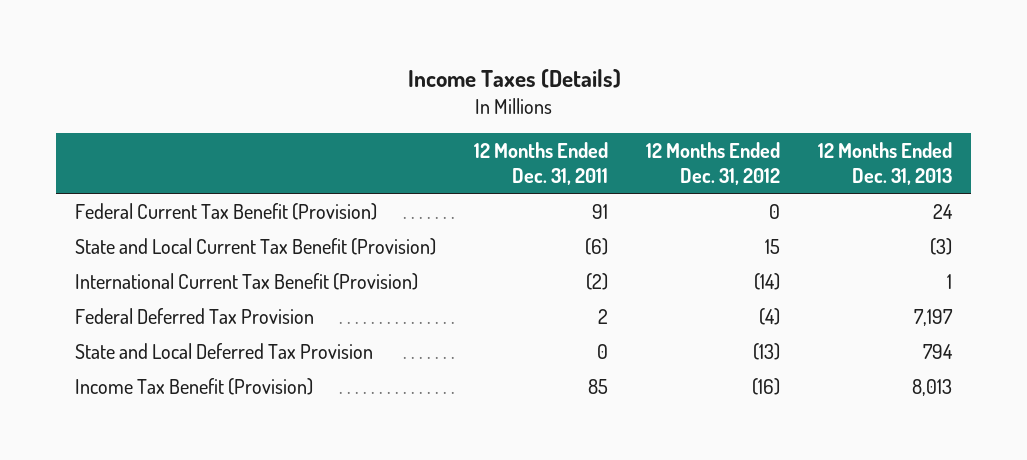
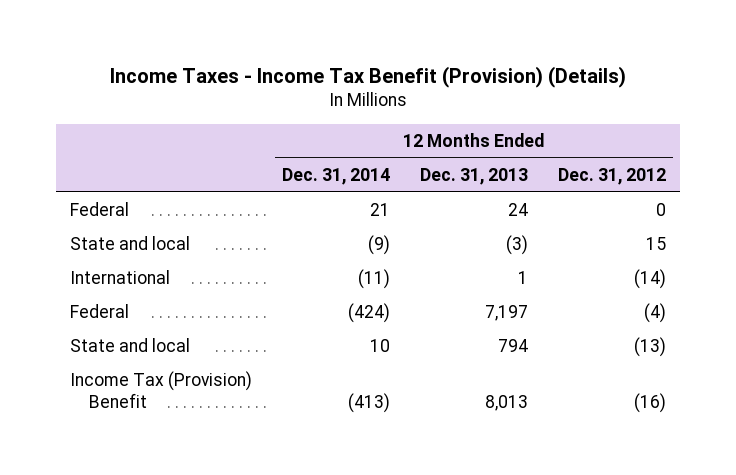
[407,68,621,88] Income Taxes (Details) -> [109,65,626,88] Income Taxes - Income Tax Benefit (Provision) (Details)
[474,142,609,185] 12 Months Ended Dec. 31, 2011 -> none
none -> [282,168,391,186] Dec. 31, 2014
[75,202,378,220] Federal Current Tax Benefit (Provision) -> [70,202,130,217] Federal
[75,237,437,255] State and Local Current Tax Benefit (Provision) -> [70,236,191,251] State and local
[75,272,419,290] International Current Tax Benefit (Provision) -> [70,270,171,285] International
[75,307,315,324] Federal Deferred Tax Provision -> [70,304,130,319] Federal
[75,342,374,359] State and Local Deferred Tax Provision -> [70,338,191,353] State and local
[75,377,314,395] Income Tax Benefit (Provision) -> [70,371,253,408] Income Tax (Provision) Benefit

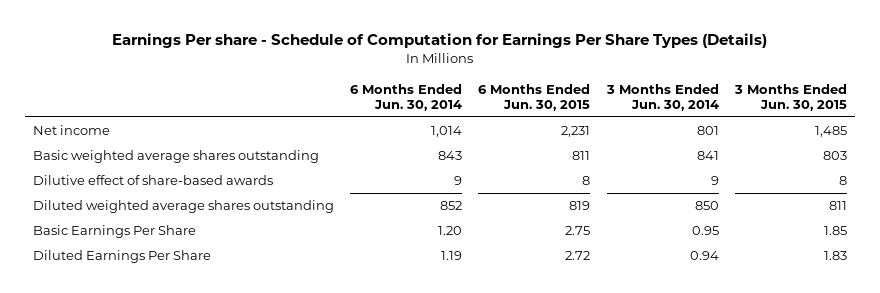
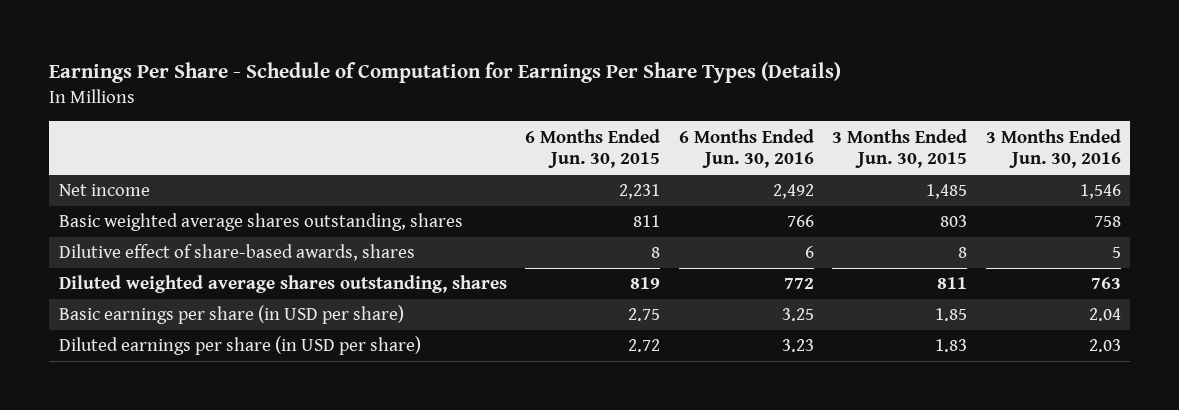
[111,33,767,49] Earnings Per share - Schedule of Computation for Earnings Per Share Types (Details) -> [49,61,842,83] Earnings Per Share - Schedule of Computation for Earnings Per Share Types (Details)
[350,83,463,111] 6 Months Ended Jun. 30, 2014 -> none
[605,83,719,111] 3 Months Ended Jun. 30, 2014 -> none
none -> [678,128,814,169] 6 Months Ended Jun. 30, 2016
none -> [985,128,1121,169] 3 Months Ended Jun. 30, 2016
[33,150,320,164] Basic weighted average shares outstanding -> [58,213,463,232] Basic weighted average shares outstanding, shares
[33,175,274,186] Dilutive effect of share-based awards -> [58,244,415,262] Dilutive effect of share-based awards, shares
[33,200,335,214] Diluted weighted average shares outstanding -> [58,275,507,294] Diluted weighted average shares outstanding, shares
[33,225,197,239] Basic Earnings Per Share -> [58,305,404,325] Basic earnings per share (in USD per share)
[33,250,212,264] Diluted Earnings Per Share -> [58,336,421,356] Diluted earnings per share (in USD per share)

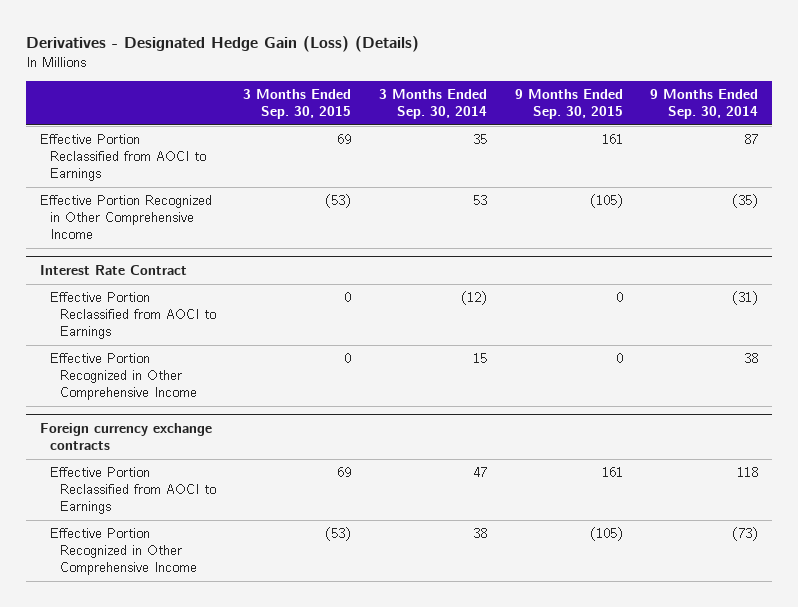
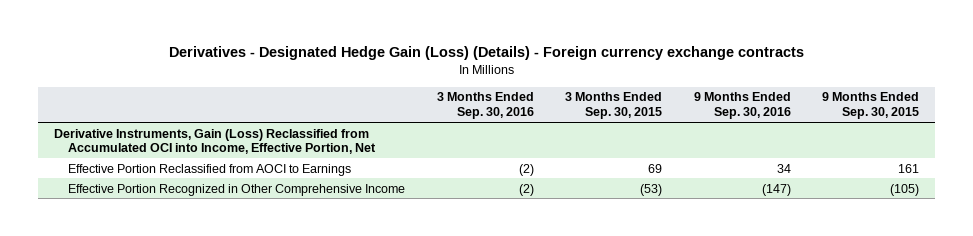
[26,35,420,52] Derivatives - Designated Hedge Gain (Loss) (Details) -> [168,46,804,61] Derivatives - Designated Hedge Gain (Loss) (Details) - Foreign currency exchange contracts
[379,89,488,120] 3 Months Ended Sep. 30, 2014 -> none
[650,89,759,120] 9 Months Ended Sep. 30, 2014 -> none
none -> [436,92,534,120] 3 Months Ended Sep. 30, 2016
none -> [693,92,791,120] 9 Months Ended Sep. 30, 2016
[39,134,206,182] Effective Portion Reclassified from AOCI to Earnings -> none
[39,195,212,240] Effective Portion Recognized in Other Comprehensive Income -> none
[39,264,187,275] Interest Rate Contract -> none
[49,292,216,340] Effective Portion Reclassified from AOCI to Earnings -> none
[49,353,197,401] Effective Portion Recognized in Other Comprehensive Income -> none
[39,422,212,450] Foreign currency exchange contracts -> none
none -> [53,128,376,155] Derivative Instruments, Gain (Loss) Reclassified from Accumulated OCI into Income, Effective Portion, Net

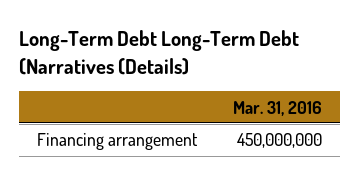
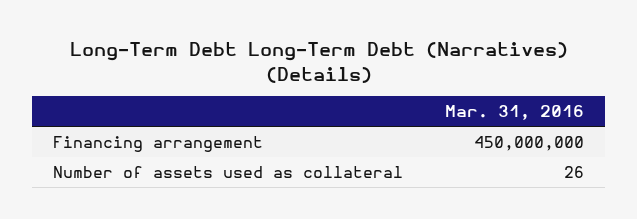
[19,30,300,75] Long-Term Debt Long-Term Debt (Narratives (Details) -> [69,42,568,83] Long-Term Debt Long-Term Debt (Narratives) (Details)
none -> [52,165,403,178] Number of assets used as collateral

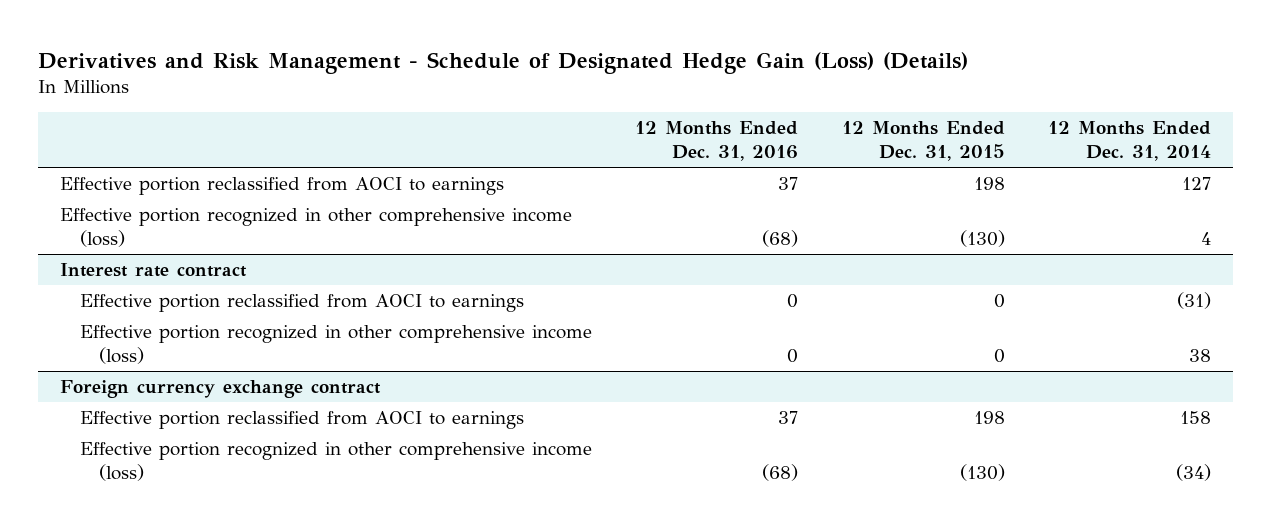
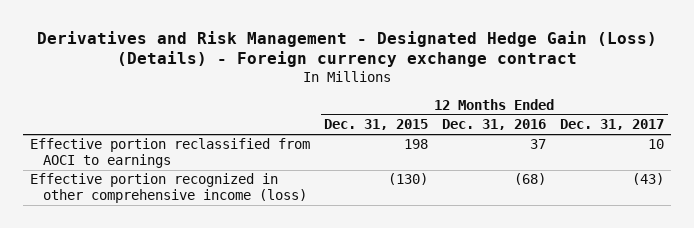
[38,51,969,74] Derivatives and Risk Management - Schedule of Designated Hedge Gain (Loss) (Details) -> [37,30,658,68] Derivatives and Risk Management - Designated Hedge Gain (Loss) (Details) - Foreign currency exchange contract
[1048,121,1212,162] 12 Months Ended Dec. 31, 2014 -> none
none -> [560,119,665,131] Dec. 31, 2017
[60,262,248,277] Interest rate contract -> none
[79,293,524,312] Effective portion reclassified from AOCI to earnings -> none
[79,324,592,365] Effective portion recognized in other comprehensive income (loss) -> none
[60,379,382,398] Foreign currency exchange contract -> none
[79,410,524,429] Effective portion reclassified from AOCI to earnings -> none
[79,441,592,482] Effective portion recognized in other comprehensive income (loss) -> none

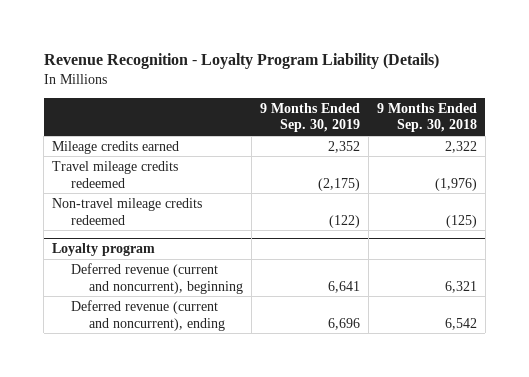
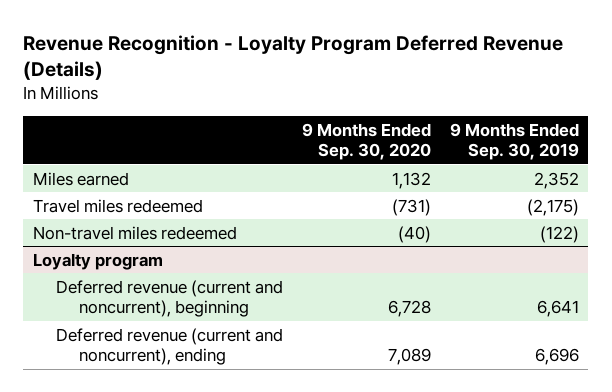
[43,53,439,70] Revenue Recognition - Loyalty Program Liability (Details) -> [23,34,564,81] Revenue Recognition - Loyalty Program Deferred Revenue (Details)
[376,102,477,133] 9 Months Ended Sep. 30, 2018 -> none
none -> [301,122,431,161] 9 Months Ended Sep. 30, 2020
[52,140,180,154] Mileage credits earned -> [32,171,129,186] Miles earned
[52,160,179,188] Travel mileage credits redeemed -> [32,198,203,213] Travel miles redeemed
[52,197,203,225] Non-travel mileage credits redeemed -> [32,225,237,240] Non-travel miles redeemed

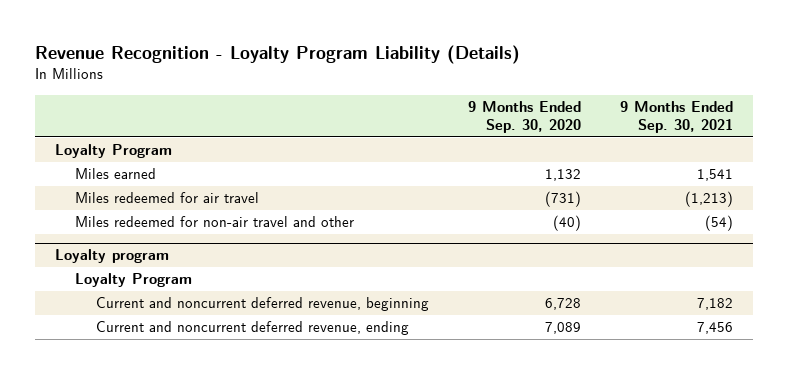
[23,34,564,81] Revenue Recognition - Loyalty Program Deferred Revenue (Details) -> [35,44,521,64] Revenue Recognition - Loyalty Program Liability (Details)
[449,122,579,161] 9 Months Ended Sep. 30, 2019 -> none
none -> [620,100,734,134] 9 Months Ended Sep. 30, 2021
none -> [54,144,172,159] Loyalty Program
[32,198,203,213] Travel miles redeemed -> [75,192,260,205] Miles redeemed for air travel
[32,225,237,240] Non-travel miles redeemed -> [75,216,355,229] Miles redeemed for non-air travel and other
none -> [75,273,193,288] Loyalty Program
[56,279,284,317] Deferred revenue (current and noncurrent), beginning -> [95,297,429,312] Current and noncurrent deferred revenue, beginning
[56,327,284,365] Deferred revenue (current and noncurrent), ending -> [95,321,409,336] Current and noncurrent deferred revenue, ending

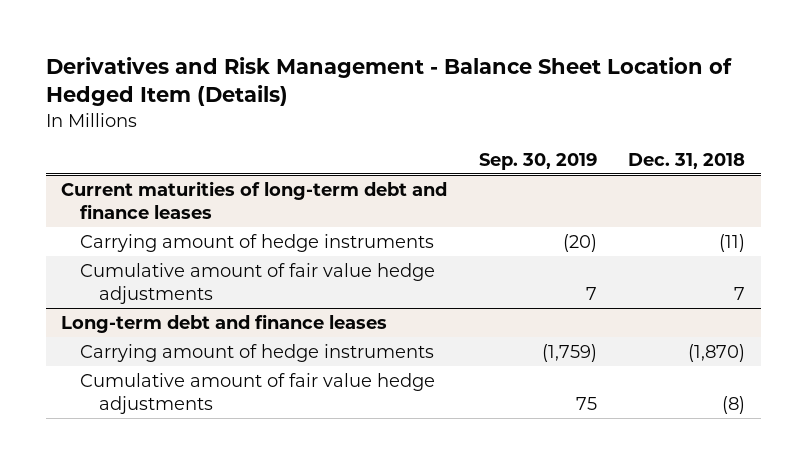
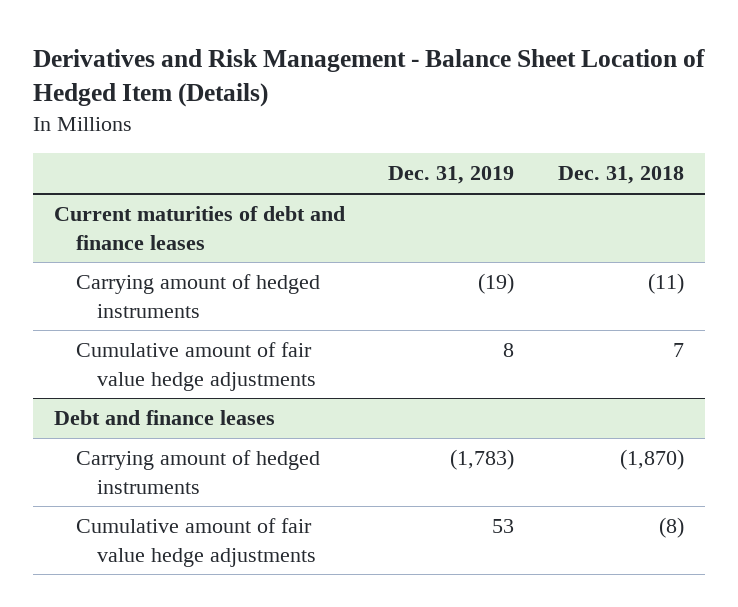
[478,152,597,170] Sep. 30, 2019 -> none
none -> [388,166,515,185] Dec. 31, 2019
[61,180,448,220] Current maturities of long-term debt and finance leases -> [54,206,346,250] Current maturities of debt and finance leases
[80,233,435,252] Carrying amount of hedge instruments -> [75,274,320,318] Carrying amount of hedged instruments
[61,313,388,333] Long-term debt and finance leases -> [54,410,276,426] Debt and finance leases
[80,343,435,362] Carrying amount of hedge instruments -> [75,450,320,494] Carrying amount of hedged instruments

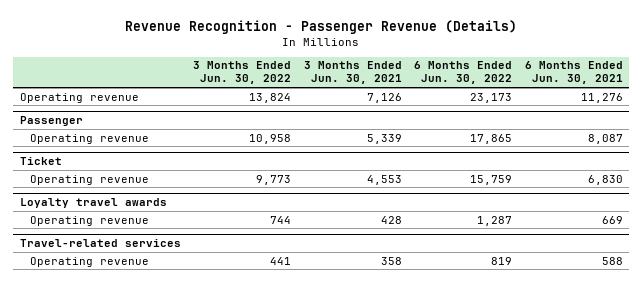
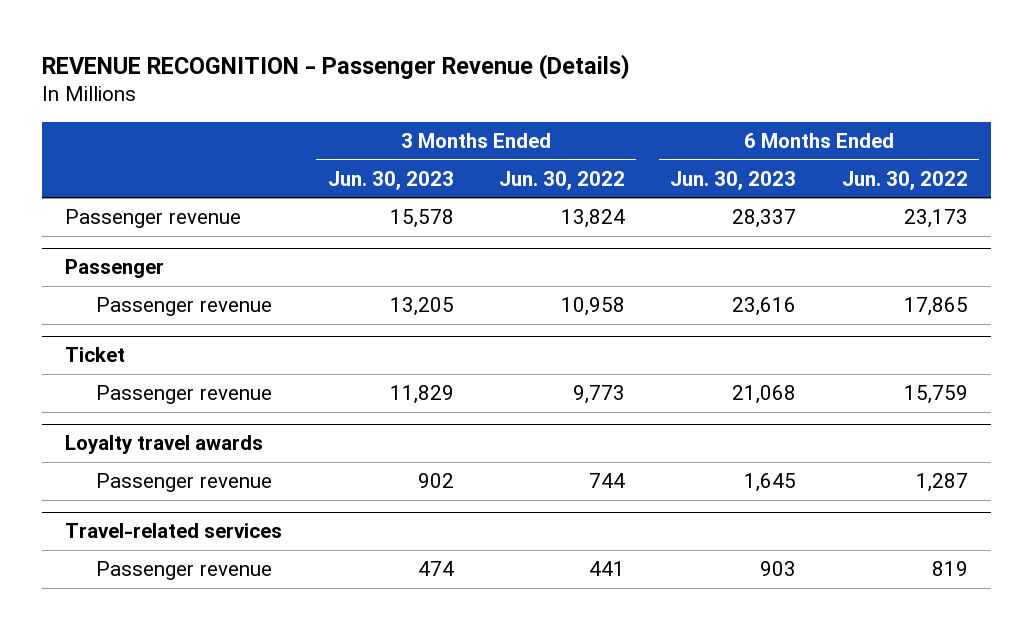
[125,19,518,34] Revenue Recognition - Passenger Revenue (Details) -> [42,53,631,80] REVENUE RECOGNITION - Passenger Revenue (Details)
[303,61,402,85] 3 Months Ended Jun. 30, 2021 -> none
[524,61,623,85] 6 Months Ended Jun. 30, 2021 -> none
none -> [327,170,454,190] Jun. 30, 2023
none -> [670,170,797,190] Jun. 30, 2023
[19,92,139,103] Operating revenue -> [65,209,242,229] Passenger revenue
[30,133,150,144] Operating revenue -> [96,297,273,317] Passenger revenue
[30,174,150,185] Operating revenue -> [96,385,273,405] Passenger revenue
[30,215,150,226] Operating revenue -> [96,473,273,493] Passenger revenue
[30,256,150,267] Operating revenue -> [96,561,273,581] Passenger revenue

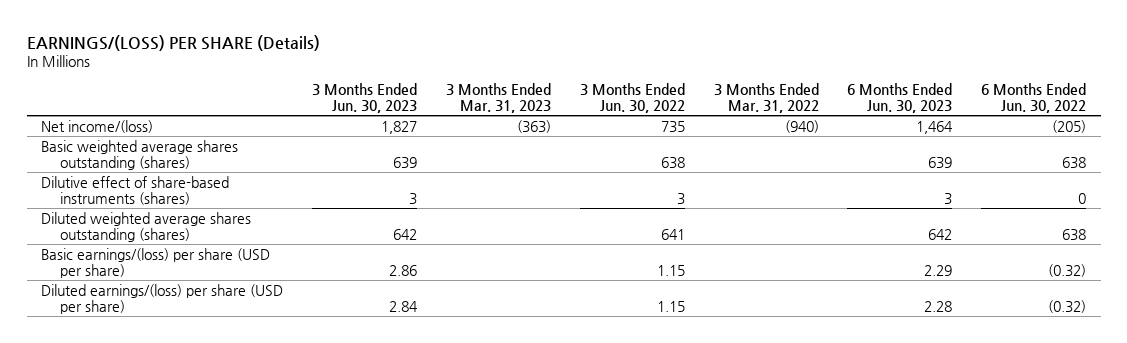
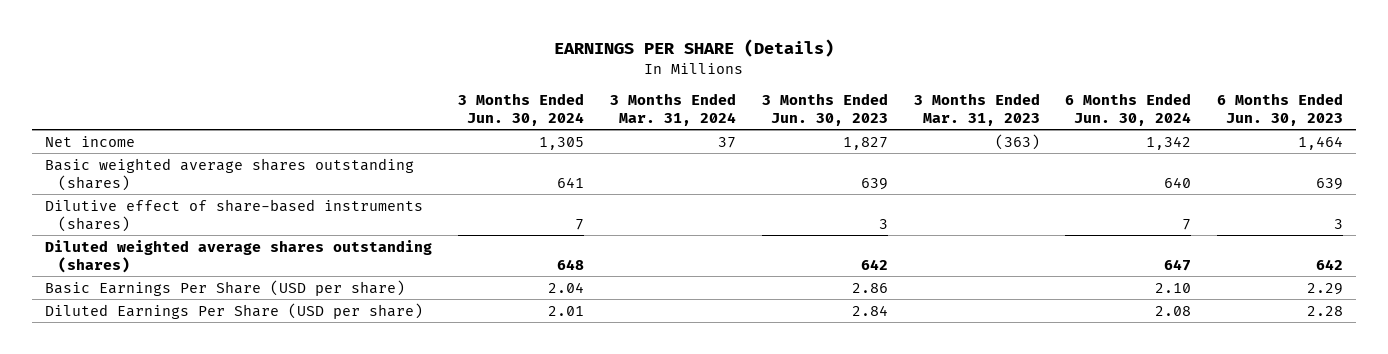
[26,34,320,51] EARNINGS/(LOSS) PER SHARE (Details) -> [554,39,835,58] EARNINGS PER SHARE (Details)
[579,83,685,113] 3 Months Ended Jun. 30, 2022 -> none
[713,83,819,113] 3 Months Ended Mar. 31, 2022 -> none
[981,83,1087,113] 6 Months Ended Jun. 30, 2022 -> none
none -> [457,93,584,126] 3 Months Ended Jun. 30, 2024
none -> [609,93,736,126] 3 Months Ended Mar. 31, 2024
none -> [1065,93,1192,126] 6 Months Ended Jun. 30, 2024
[41,119,154,133] Net income/(loss) -> [44,135,135,147] Net income
[41,247,271,278] Basic earnings/(loss) per share (USD per share) -> [44,279,405,296] Basic Earnings Per Share (USD per share)
[41,283,284,314] Diluted earnings/(loss) per share (USD per share) -> [44,302,423,319] Diluted Earnings Per Share (USD per share)

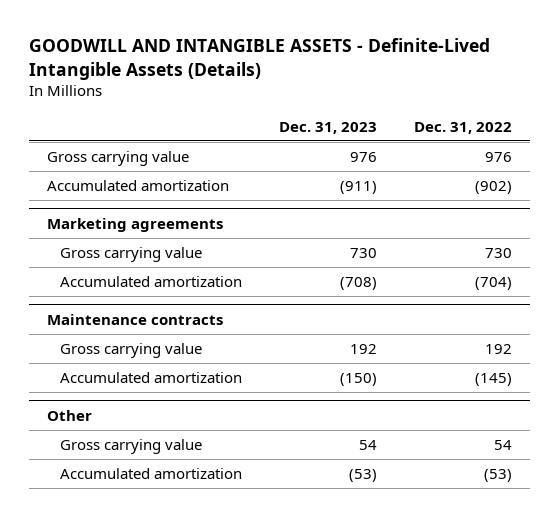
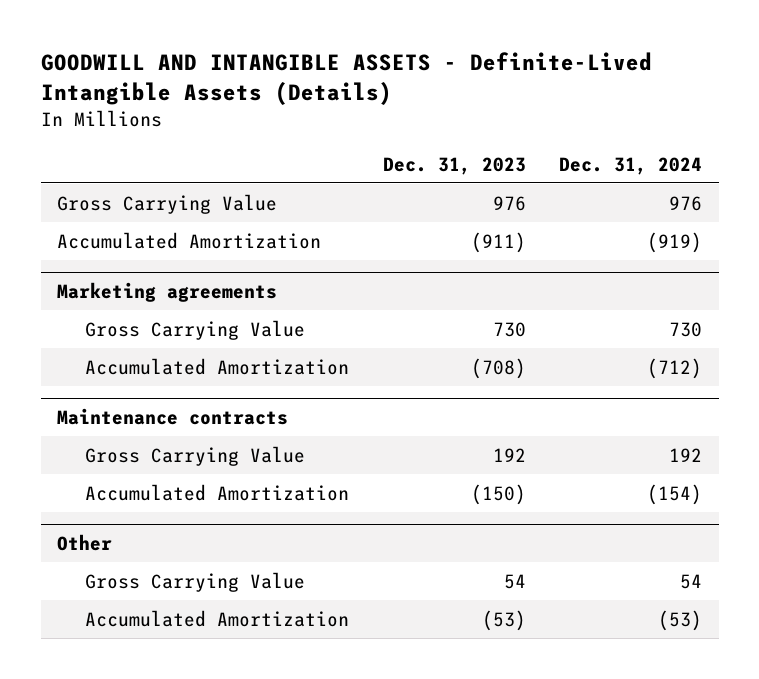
[413,121,512,134] Dec. 31, 2022 -> none
none -> [558,156,702,175] Dec. 31, 2024
[47,151,190,167] Gross carrying value -> [57,193,278,214] Gross Carrying Value
[47,180,230,192] Accumulated amortization -> [57,231,322,249] Accumulated Amortization
[59,247,202,263] Gross carrying value -> [85,319,306,340] Gross Carrying Value
[59,276,242,288] Accumulated amortization -> [85,357,350,375] Accumulated Amortization
[59,343,202,359] Gross carrying value -> [85,445,306,466] Gross Carrying Value
[59,372,242,384] Accumulated amortization -> [85,483,350,501] Accumulated Amortization
[59,439,202,455] Gross carrying value -> [85,571,306,592] Gross Carrying Value
[59,468,242,480] Accumulated amortization -> [85,609,350,627] Accumulated Amortization

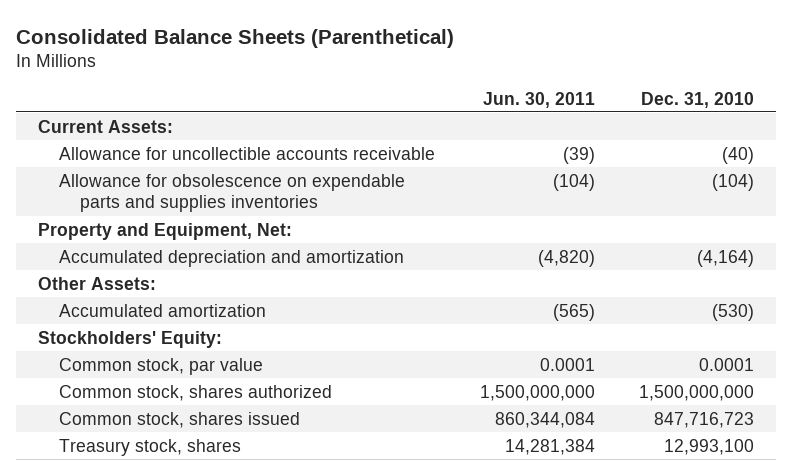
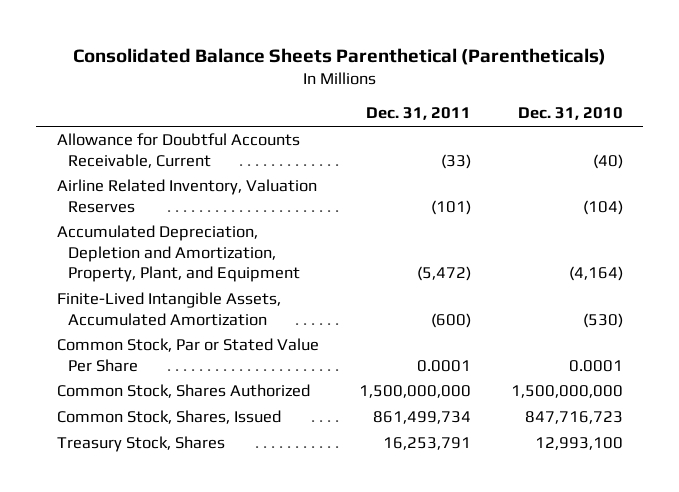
[16,28,455,48] Consolidated Balance Sheets (Parenthetical) -> [72,47,606,65] Consolidated Balance Sheets Parenthetical (Parentheticals)
[482,91,595,108] Jun. 30, 2011 -> none
none -> [365,107,471,121] Dec. 31, 2011
[38,119,174,133] Current Assets: -> none
[38,222,293,240] Property and Equipment, Net: -> none
[38,276,157,290] Other Assets: -> none
[38,330,223,348] Stockholders' Equity: -> none
[59,146,436,160] Allowance for uncollectible accounts receivable -> [56,133,300,168] Allowance for Doubtful Accounts Receivable, Current
[59,173,406,213] Allowance for obsolescence on expendable parts and supplies inventories -> [56,179,317,213] Airline Related Inventory, Valuation Reserves
[59,249,405,267] Accumulated depreciation and amortization -> [56,225,301,283] Accumulated Depreciation, Depletion and Amortization, Property, Plant, and Equipment
[59,303,267,317] Accumulated amortization -> [56,292,281,326] Finite-Lived Intangible Assets, Accumulated Amortization
[59,357,264,375] Common stock, par value -> [56,338,319,372] Common Stock, Par or Stated Value Per Share
[59,384,333,401] Common stock, shares authorized -> [56,384,310,399] Common Stock, Shares Authorized
[59,411,301,428] Common stock, shares issued -> [56,410,281,425] Common Stock, Shares, Issued
[59,438,242,456] Treasury stock, shares -> [56,436,225,453] Treasury Stock, Shares

